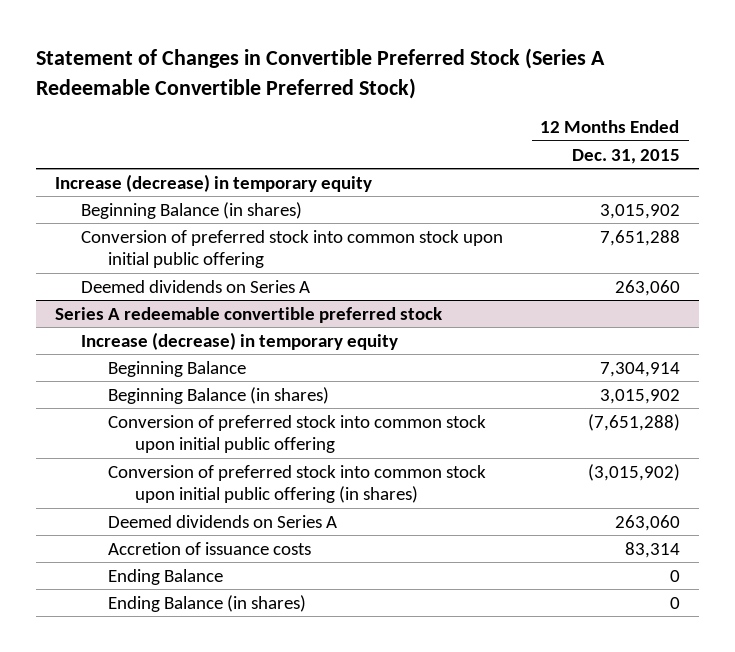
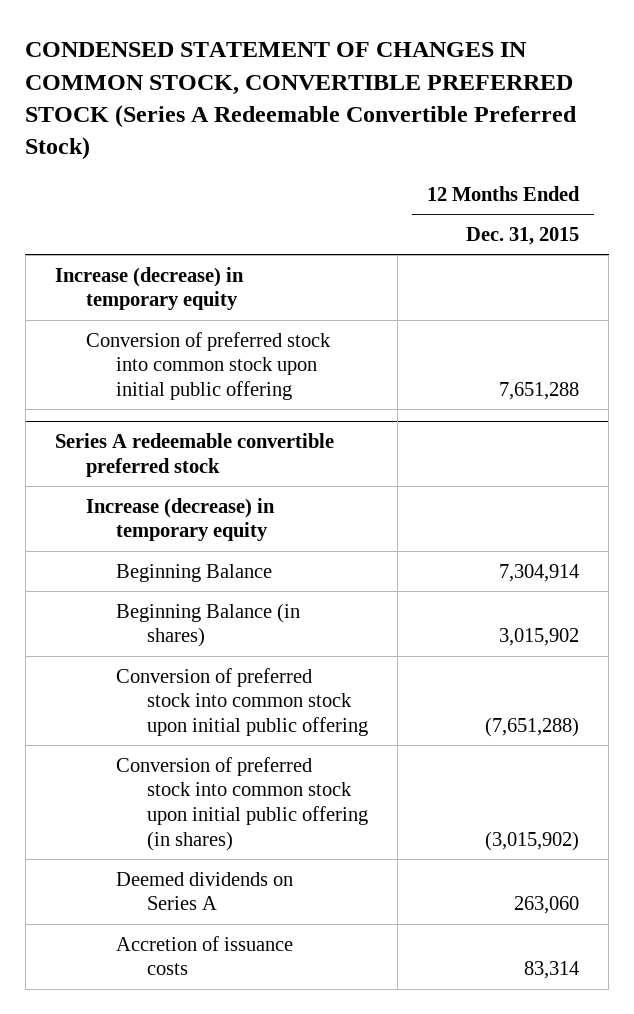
[35,48,605,99] Statement of Changes in Convertible Preferred Stock (Series A Redeemable Convertible Preferred Stock) -> [25,42,578,160] CONDENSED STATEMENT OF CHANGES IN COMMON STOCK, CONVERTIBLE PREFERRED STOCK (Series A Redeemable Convertible Preferred Stock)
[81,201,303,219] Beginning Balance (in shares) -> none
[81,279,311,293] Deemed dividends on Series A -> none
[107,568,223,585] Ending Balance -> none
[107,594,306,612] Ending Balance (in shares) -> none

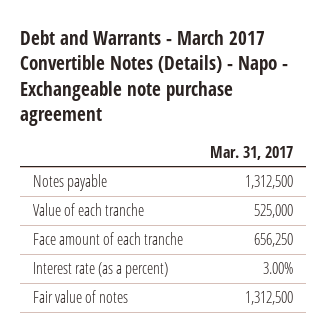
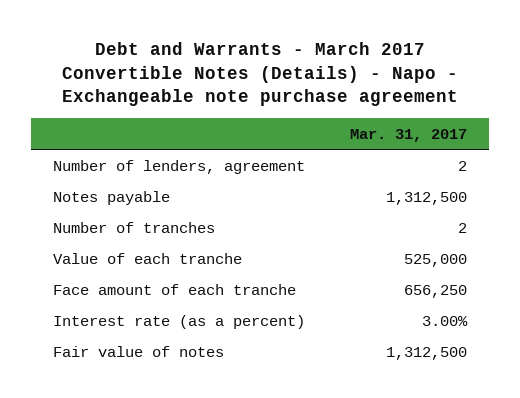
none -> [52,159,305,174] Number of lenders, agreement
none -> [52,221,215,233] Number of tranches

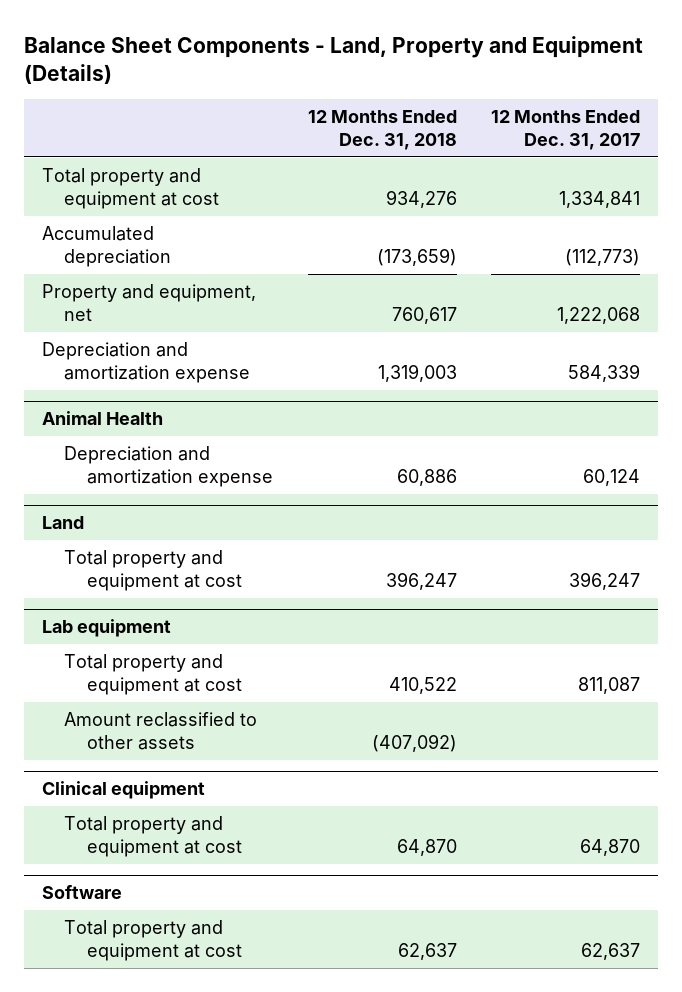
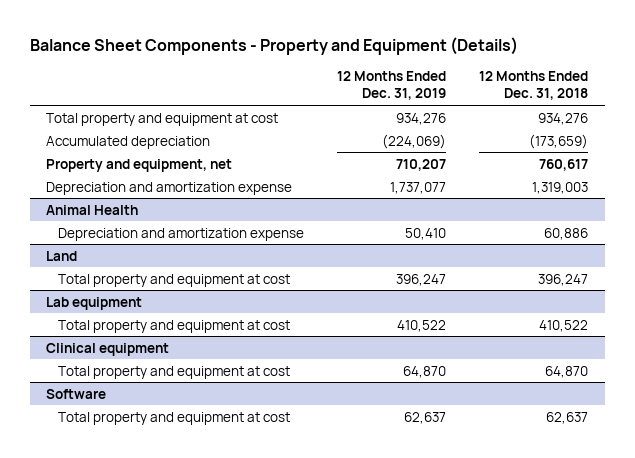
[24,35,644,84] Balance Sheet Components - Land, Property and Equipment (Details) -> [29,37,518,56] Balance Sheet Components - Property and Equipment (Details)
[491,109,641,151] 12 Months Ended Dec. 31, 2017 -> none
none -> [336,71,446,101] 12 Months Ended Dec. 31, 2019
[64,711,258,751] Amount reclassified to other assets -> none

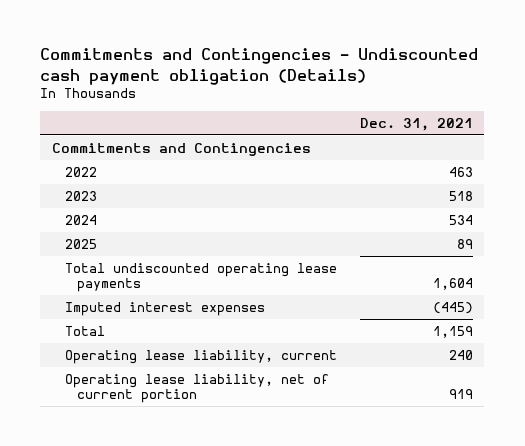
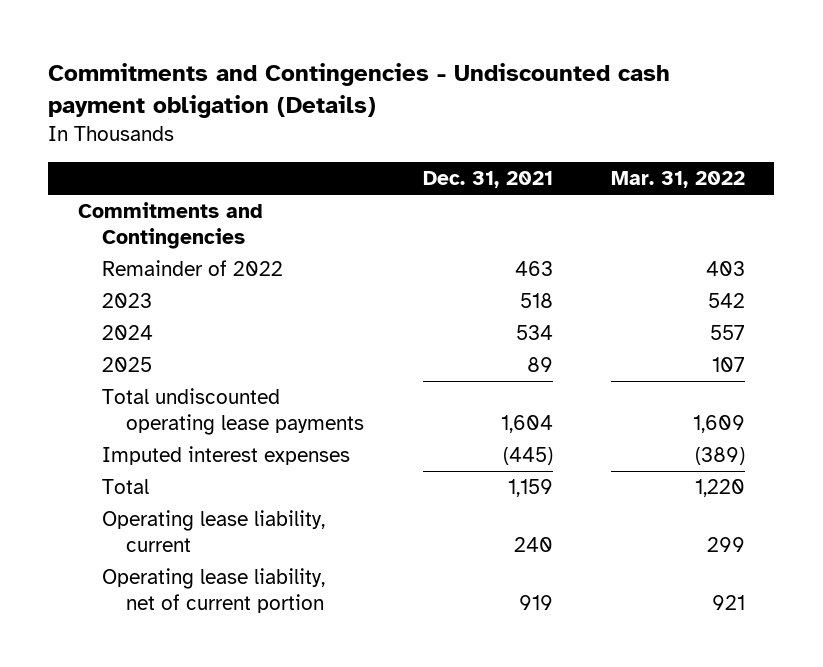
none -> [611,170,746,188] Mar. 31, 2022
[64,166,97,177] 2022 -> [102,260,284,277] Remainder of 2022

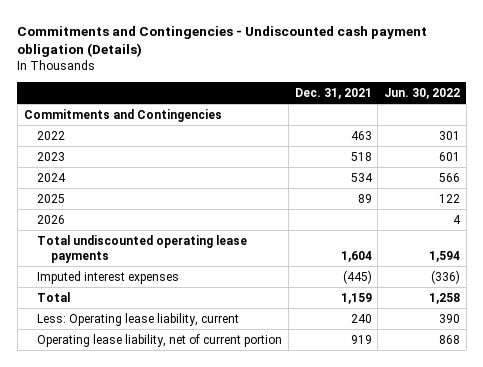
[611,170,746,188] Mar. 31, 2022 -> none
none -> [383,87,460,99] Jun. 30, 2022
[102,260,284,277] Remainder of 2022 -> [37,130,66,140] 2022
none -> [37,214,66,224] 2026
[102,510,326,553] Operating lease liability, current -> [37,312,240,326] Less: Operating lease liability, current

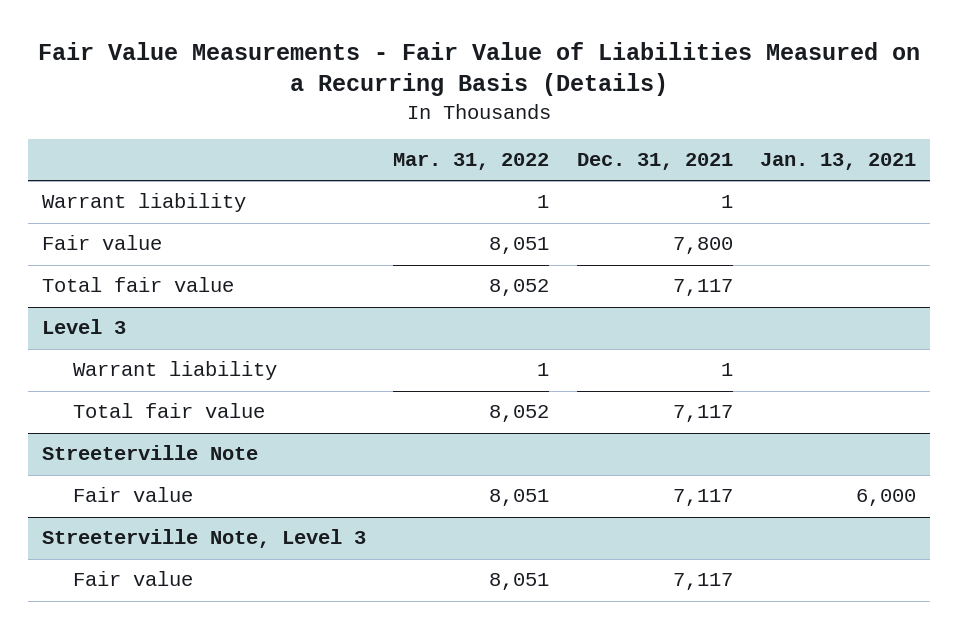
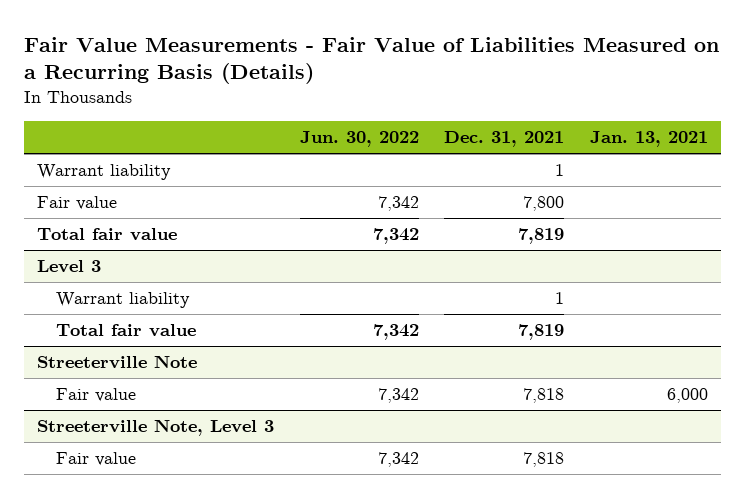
[393,153,550,171] Mar. 31, 2022 -> none
none -> [299,131,419,148] Jun. 30, 2022
[672,279,733,297] 7,117 -> [518,228,565,245] 7,819
[672,405,733,423] 7,117 -> [518,324,565,341] 7,819
[672,489,733,507] 7,117 -> [523,388,565,404] 7,818
[672,573,733,591] 7,117 -> [523,452,565,468] 7,818

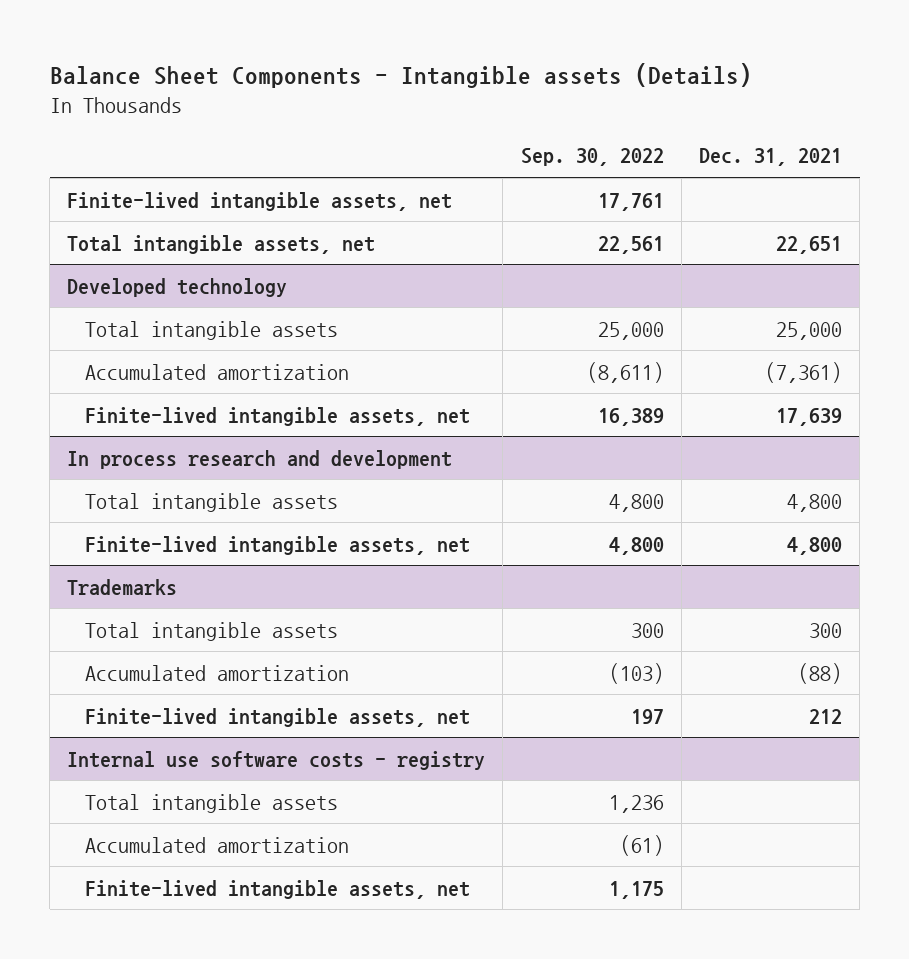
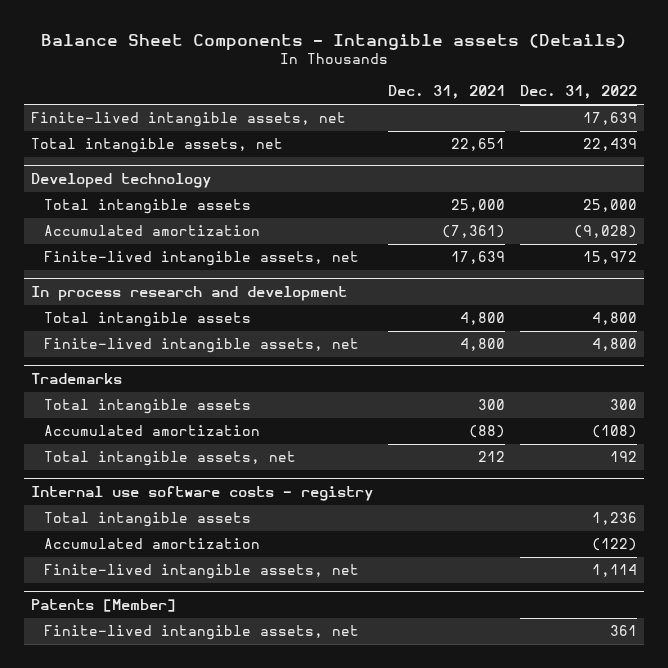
[520,148,664,167] Sep. 30, 2022 -> none
none -> [519,85,637,100] Dec. 31, 2022
[85,707,471,727] Finite-lived intangible assets, net -> [43,451,296,467] Total intangible assets, net
none -> [31,599,177,613] Patents [Member]
none -> [43,625,359,641] Finite-lived intangible assets, net

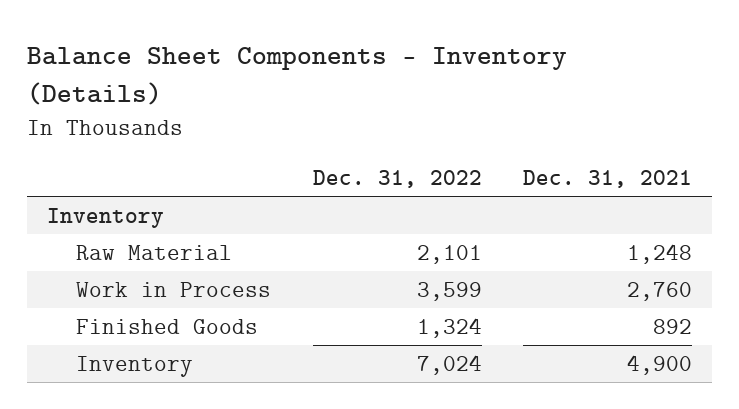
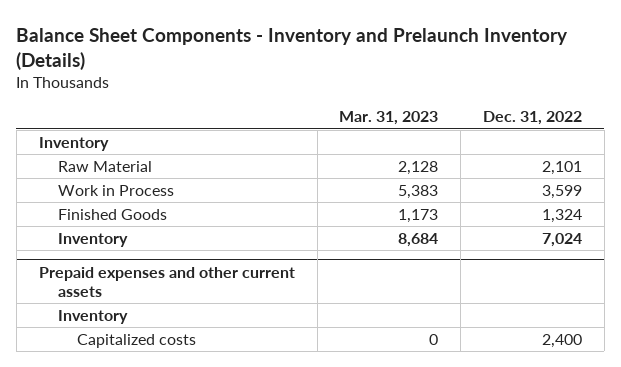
[26,47,567,105] Balance Sheet Components - Inventory (Details) -> [16,27,569,70] Balance Sheet Components - Inventory and Prelaunch Inventory (Details)
[522,169,692,188] Dec. 31, 2021 -> none
none -> [339,111,439,126] Mar. 31, 2023
none -> [38,266,295,298] Prepaid expenses and other current assets
none -> [57,309,128,324] Inventory
none -> [77,333,197,348] Capitalized costs

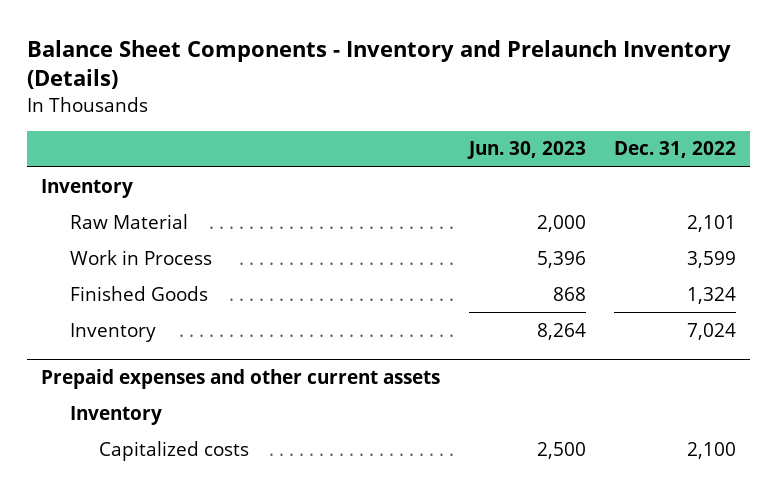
[339,111,439,126] Mar. 31, 2023 -> none
none -> [466,141,586,160] Jun. 30, 2023
[542,333,583,348] 2,400 -> [686,441,736,459] 2,100

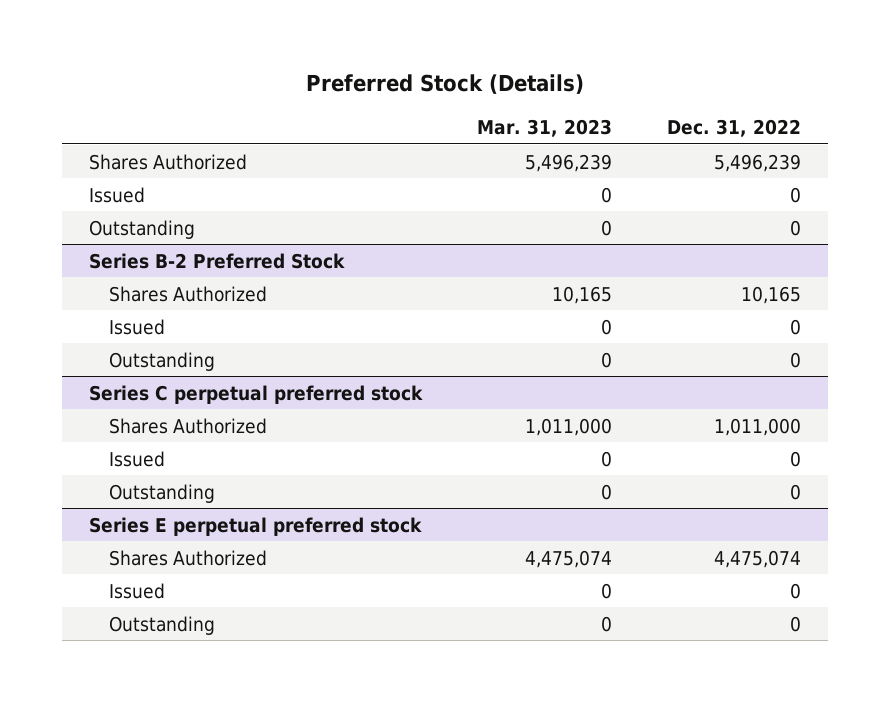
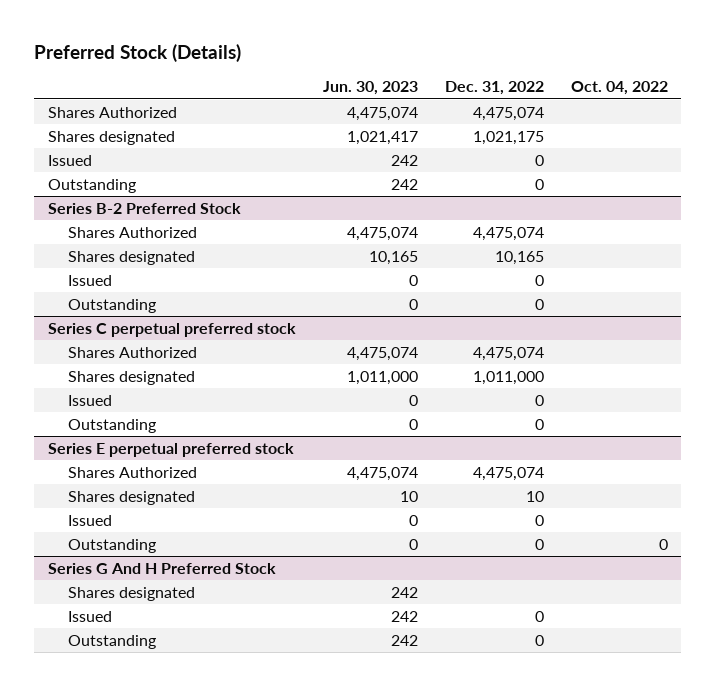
[476,118,612,137] Mar. 31, 2023 -> none
none -> [322,81,418,96] Jun. 30, 2023
none -> [570,81,668,96] Oct. 04, 2022
[713,153,801,172] 5,496,239 -> [472,106,544,121] 4,475,074
none -> [47,130,175,145] Shares designated
[740,285,801,304] 10,165 -> [472,226,544,241] 4,475,074
none -> [68,250,196,265] Shares designated
[713,417,801,436] 1,011,000 -> [472,346,544,361] 4,475,074
none -> [68,370,196,385] Shares designated
none -> [68,490,196,505] Shares designated
none -> [47,562,276,574] Series G And H Preferred Stock
none -> [68,586,196,601] Shares designated
none -> [68,610,113,622] Issued
none -> [68,634,157,649] Outstanding

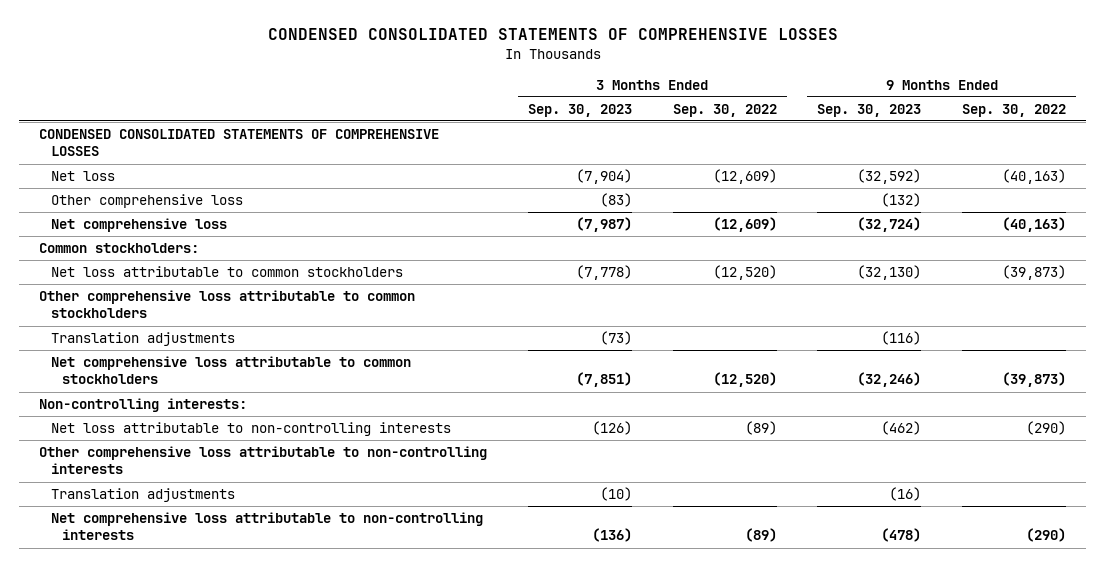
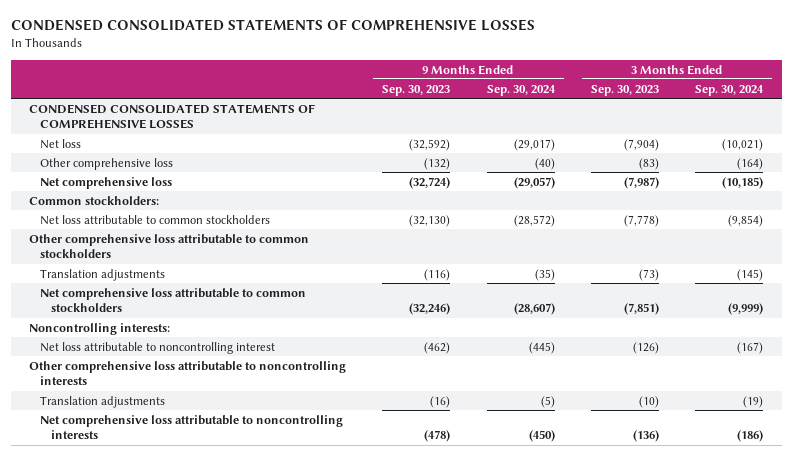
[672,103,777,117] Sep. 30, 2022 -> none
[961,103,1066,117] Sep. 30, 2022 -> none
none -> [486,84,556,96] Sep. 30, 2024
none -> [695,84,765,96] Sep. 30, 2024
[39,398,248,413] Non-controlling interests: -> [28,322,170,335] Noncontrolling interests:
[50,422,451,437] Net loss attributable to non-controlling interests -> [39,341,275,354] Net loss attributable to noncontrolling interest
[39,446,488,475] Other comprehensive loss attributable to non-controlling interests -> [28,360,346,386] Other comprehensive loss attributable to noncontrolling interests
[50,512,483,541] Net comprehensive loss attributable to non-controlling interests -> [39,414,343,440] Net comprehensive loss attributable to noncontrolling interests

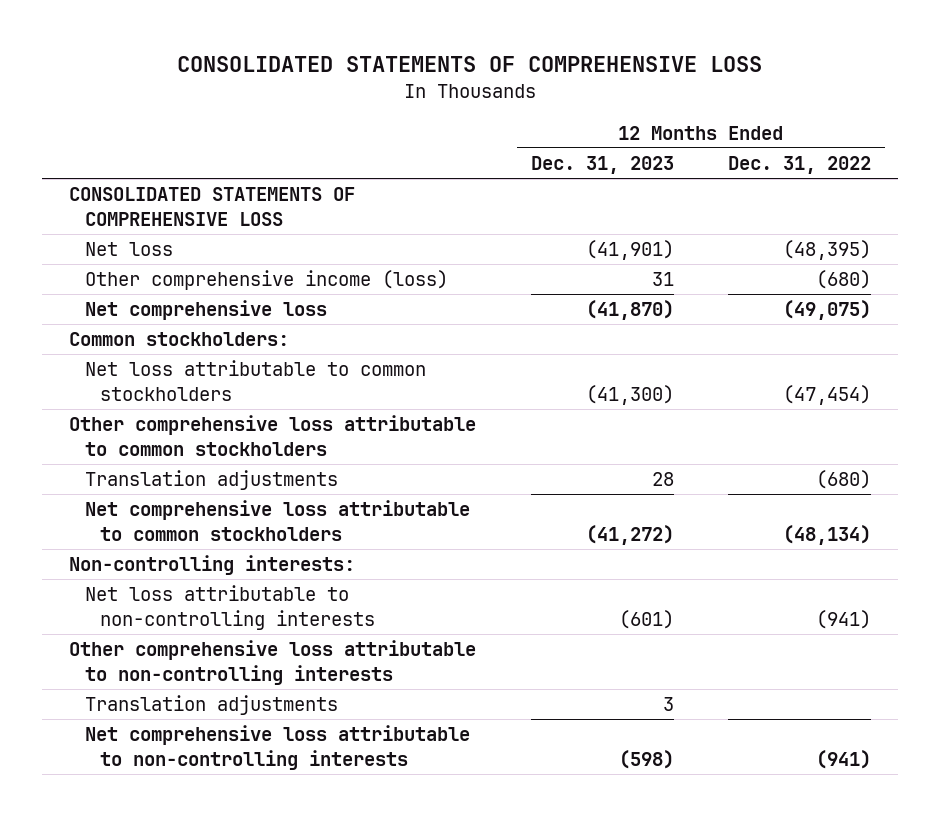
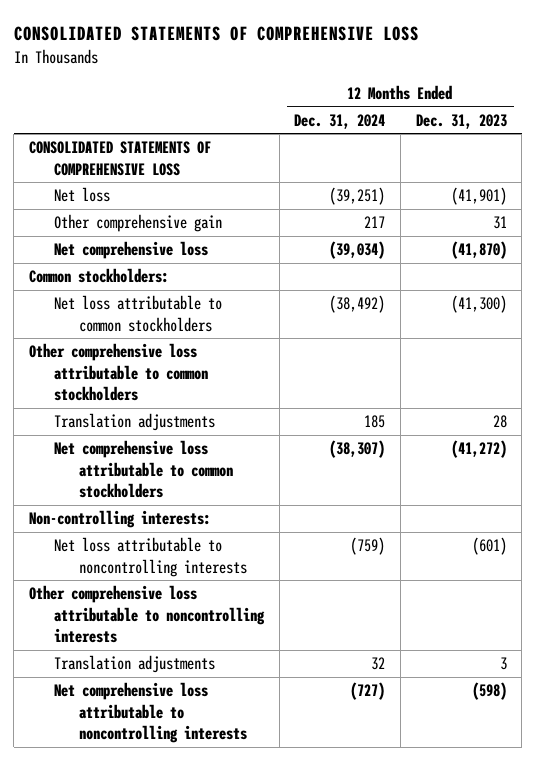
[728,156,872,175] Dec. 31, 2022 -> none
none -> [294,113,386,129] Dec. 31, 2024
[84,270,448,291] Other comprehensive income (loss) -> [53,214,222,233] Other comprehensive gain
[84,585,376,631] Net loss attributable to non-controlling interests -> [53,537,247,577] Net loss attributable to noncontrolling interests
[69,640,477,686] Other comprehensive loss attributable to non-controlling interests -> [29,585,265,644] Other comprehensive loss attributable to noncontrolling interests
[84,725,470,771] Net comprehensive loss attributable to non-controlling interests -> [53,682,247,744] Net comprehensive loss attributable to noncontrolling interests

